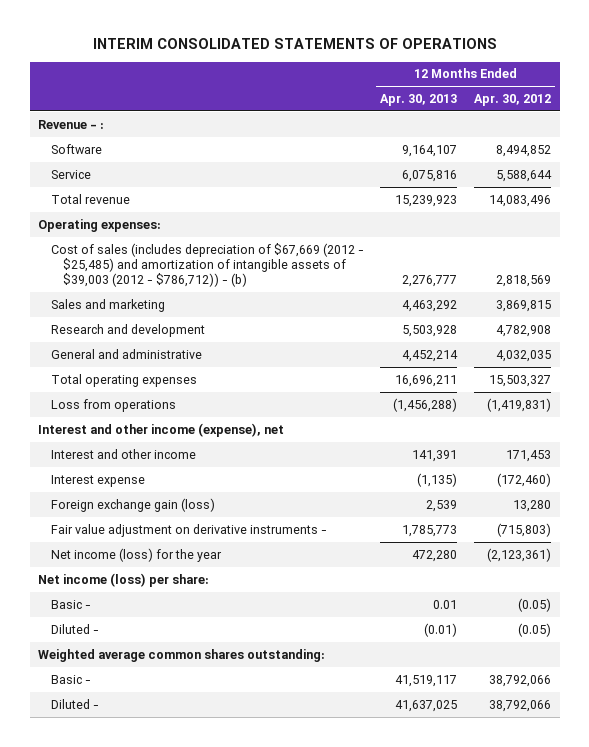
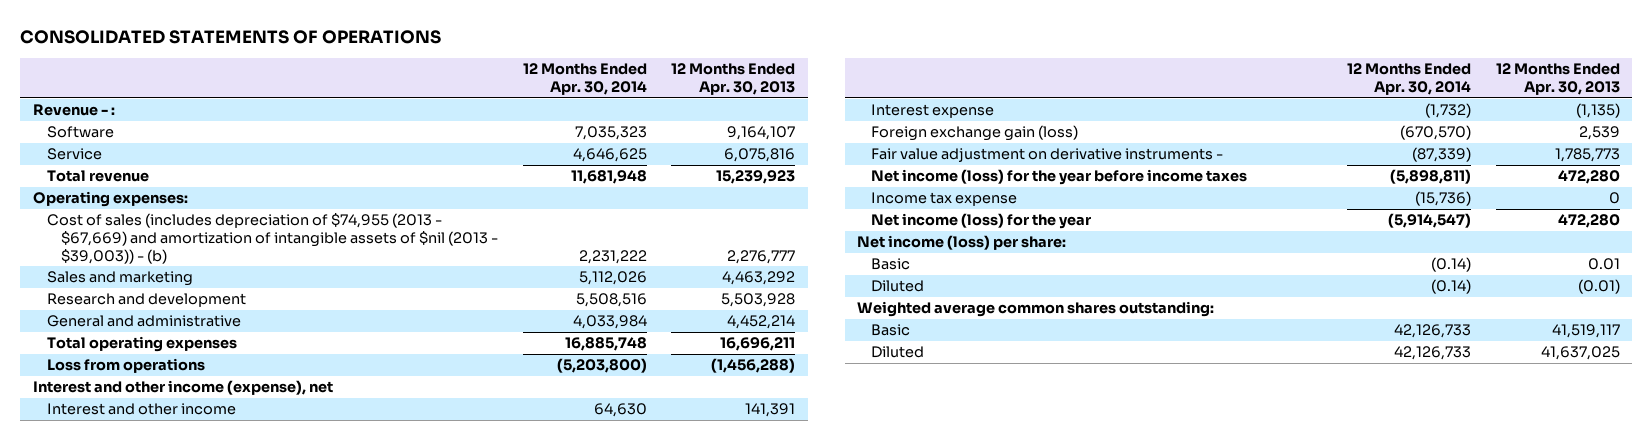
[92,38,497,50] INTERIM CONSOLIDATED STATEMENTS OF OPERATIONS -> [20,30,442,45] CONSOLIDATED STATEMENTS OF OPERATIONS
[474,93,552,106] Apr. 30, 2012 -> none
none -> [522,63,647,95] 12 Months Ended Apr. 30, 2014
[50,242,364,287] Cost of sales (includes depreciation of $67,669 (2012 - $25,485) and amortization of intangible assets of $39,003 (2012 - $786,712)) - (b) -> [46,213,498,264] Cost of sales (includes depreciation of $74,955 (2013 - $67,669) and amortization of intangible assets of $nil (2013 - $39,003)) - (b)
none -> [870,169,1247,186] Net income (loss) for the year before income taxes
none -> [870,192,1017,207] Income tax expense
[50,599,91,609] Basic - -> [870,258,910,271] Basic
[50,623,99,634] Diluted - -> [870,280,924,293] Diluted
[50,674,91,684] Basic - -> [870,324,910,337] Basic
[50,698,99,709] Diluted - -> [870,346,924,359] Diluted

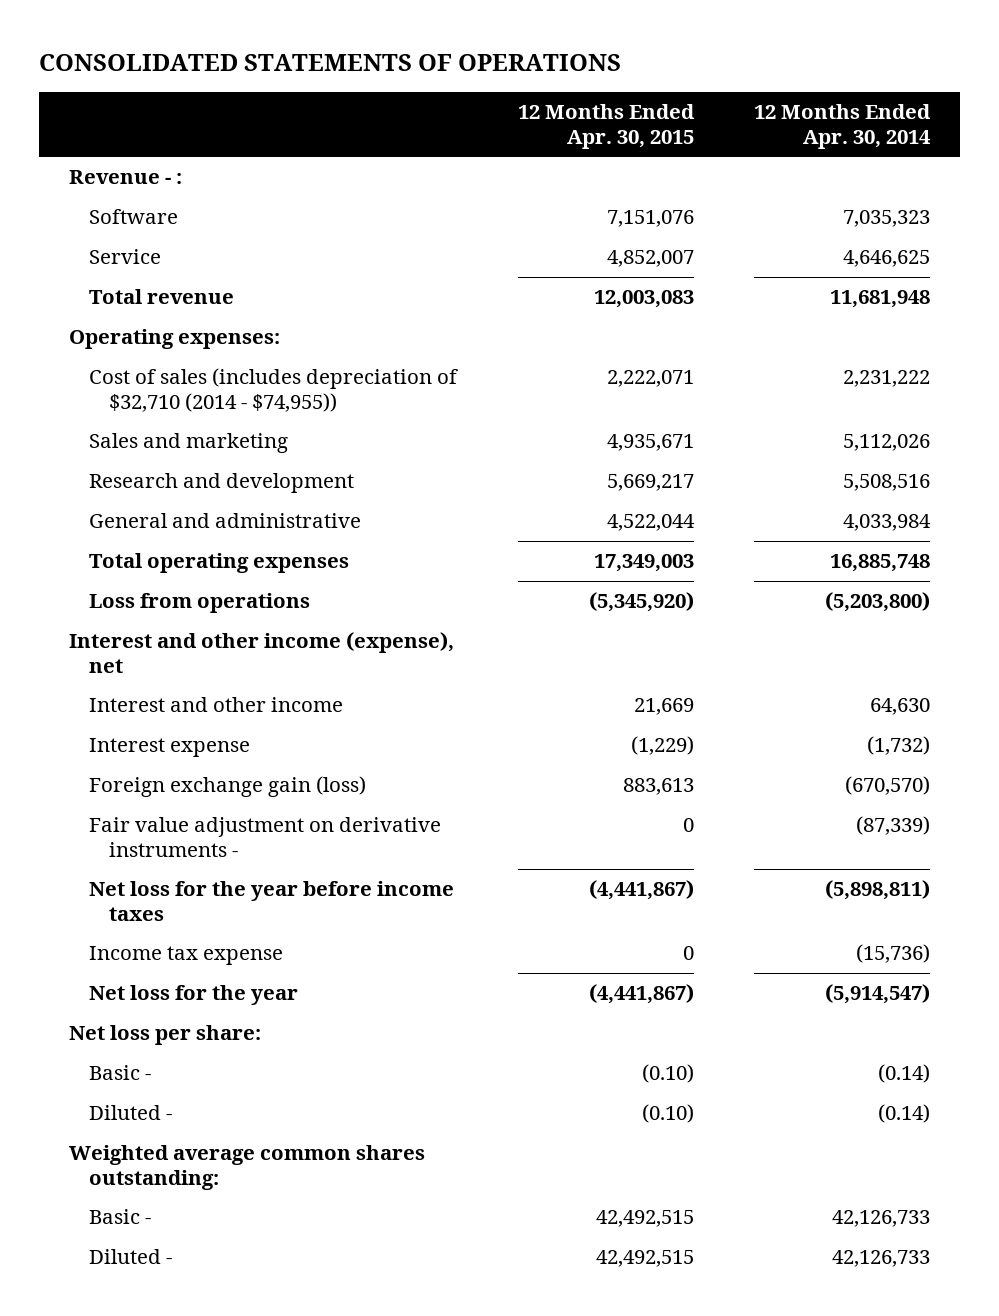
[671,63,796,95] 12 Months Ended Apr. 30, 2013 -> none
none -> [517,104,695,149] 12 Months Ended Apr. 30, 2015
[46,213,498,264] Cost of sales (includes depreciation of $74,955 (2013 - $67,669) and amortization of intangible assets of $nil (2013 - $39,003)) - (b) -> [89,368,459,412] Cost of sales (includes depreciation of $32,710 (2014 - $74,955))
[870,169,1247,186] Net income (loss) for the year before income taxes -> [89,881,455,921] Net loss for the year before income taxes
[870,213,1091,230] Net income (loss) for the year -> [89,985,299,1006] Net loss for the year
[856,235,1066,251] Net income (loss) per share: -> [69,1025,262,1046] Net loss per share:
[870,258,910,271] Basic -> [89,1065,152,1081] Basic -
[870,280,924,293] Diluted -> [89,1105,173,1121] Diluted -
[870,324,910,337] Basic -> [89,1209,152,1225] Basic -
[870,346,924,359] Diluted -> [89,1249,173,1265] Diluted -

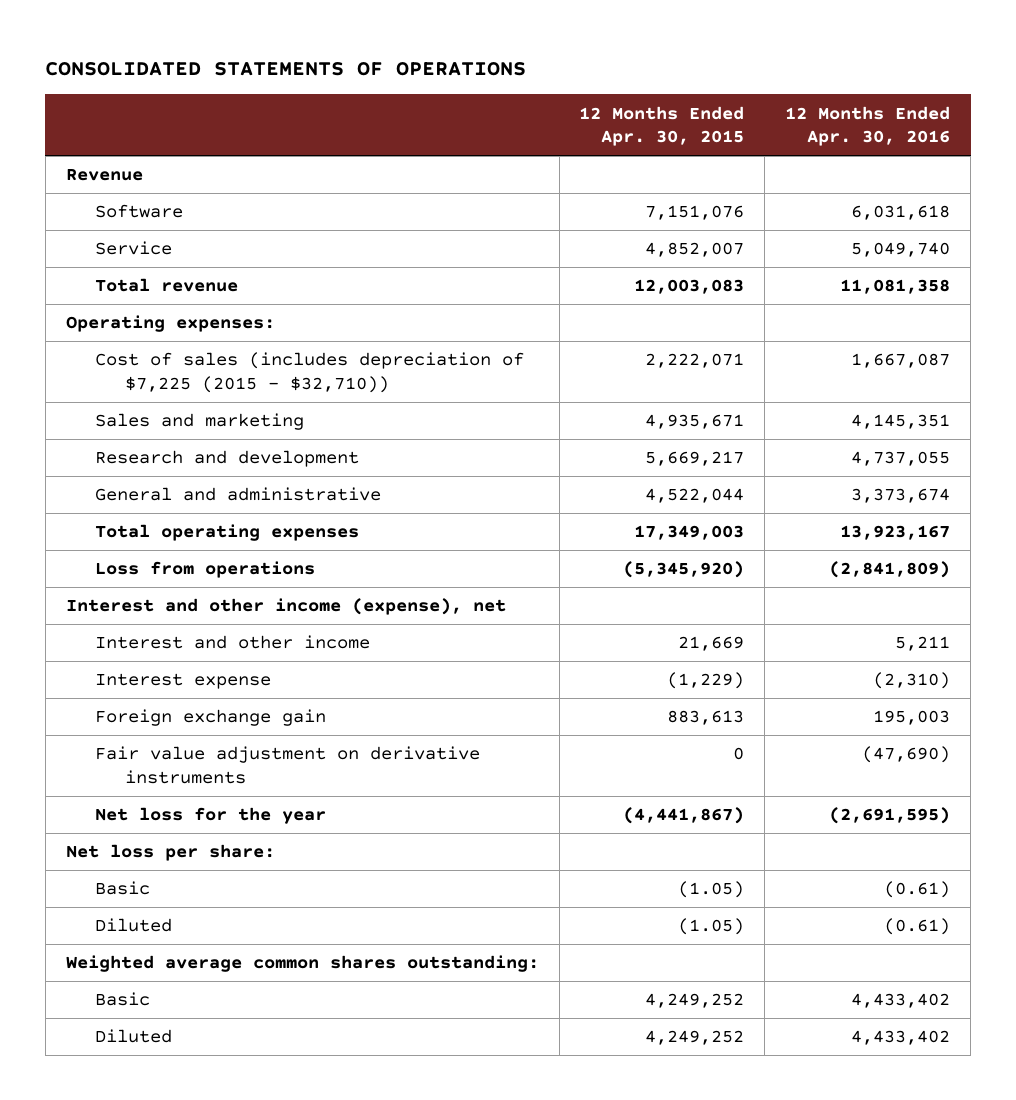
[753,104,931,149] 12 Months Ended Apr. 30, 2014 -> none
none -> [785,105,951,147] 12 Months Ended Apr. 30, 2016
[69,170,183,185] Revenue - : -> [65,169,143,182] Revenue
[89,368,459,412] Cost of sales (includes depreciation of $32,710 (2014 - $74,955)) -> [95,352,525,393] Cost of sales (includes depreciation of $7,225 (2015 - $32,710))
[89,881,455,921] Net loss for the year before income taxes -> none
[89,946,284,966] Income tax expense -> none
[89,776,367,798] Foreign exchange gain (loss) -> [95,709,327,727] Foreign exchange gain
[89,817,442,857] Fair value adjustment on derivative instruments - -> [95,746,481,784] Fair value adjustment on derivative instruments
[89,1065,152,1081] Basic - -> [95,881,151,896] Basic
[641,1064,694,1084] (0.10) -> [678,881,745,899] (1.05)
[89,1105,173,1121] Diluted - -> [95,918,173,933] Diluted
[641,1104,694,1124] (0.10) -> [678,918,745,936] (1.05)
[89,1209,152,1225] Basic - -> [95,992,151,1007] Basic
[595,1210,694,1228] 42,492,515 -> [645,993,745,1009] 4,249,252
[89,1249,173,1265] Diluted - -> [95,1029,173,1044] Diluted
[595,1250,694,1268] 42,492,515 -> [645,1030,745,1046] 4,249,252

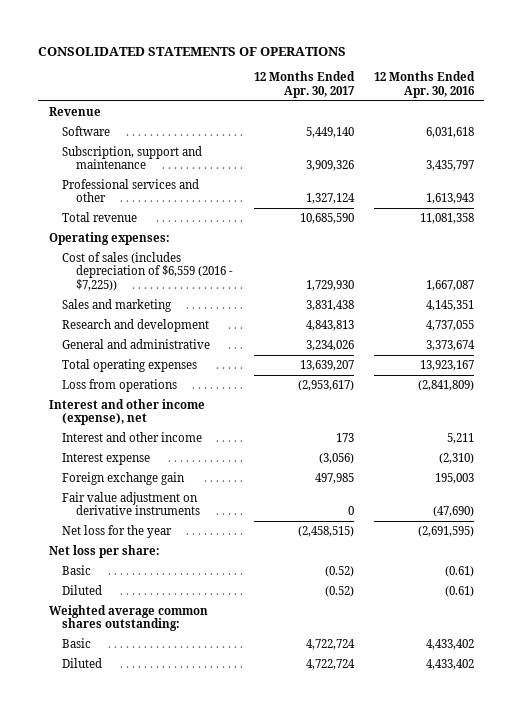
[579,105,745,147] 12 Months Ended Apr. 30, 2015 -> none
none -> [253,71,355,98] 12 Months Ended Apr. 30, 2017
[95,241,173,256] Service -> none
none -> [62,146,203,170] Subscription, support and maintenance
none -> [62,179,200,203] Professional services and other
[95,352,525,393] Cost of sales (includes depreciation of $7,225 (2015 - $32,710)) -> [62,252,234,291] Cost of sales (includes depreciation of $6,559 (2016 - $7,225))

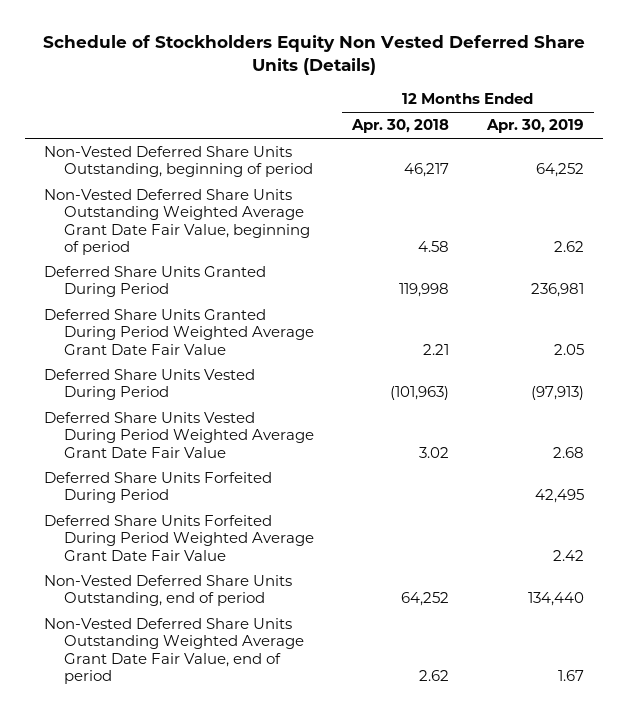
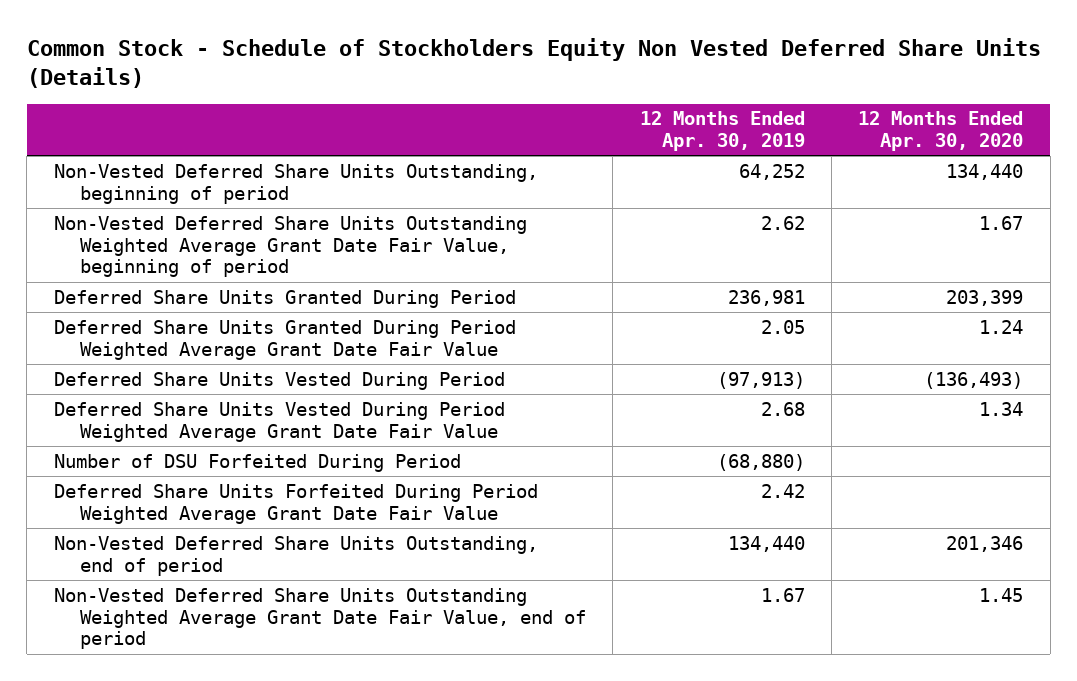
[43,35,586,76] Schedule of Stockholders Equity Non Vested Deferred Share Units (Details) -> [26,37,1041,88] Common Stock - Schedule of Stockholders Equity Non Vested Deferred Share Units (Details)
[351,119,450,134] Apr. 30, 2018 -> none
none -> [858,111,1024,152] 12 Months Ended Apr. 30, 2020
[44,472,273,504] Deferred Share Units Forfeited During Period -> [53,453,461,472] Number of DSU Forfeited During Period
[535,489,585,504] 42,495 -> [716,453,805,471] (68,880)

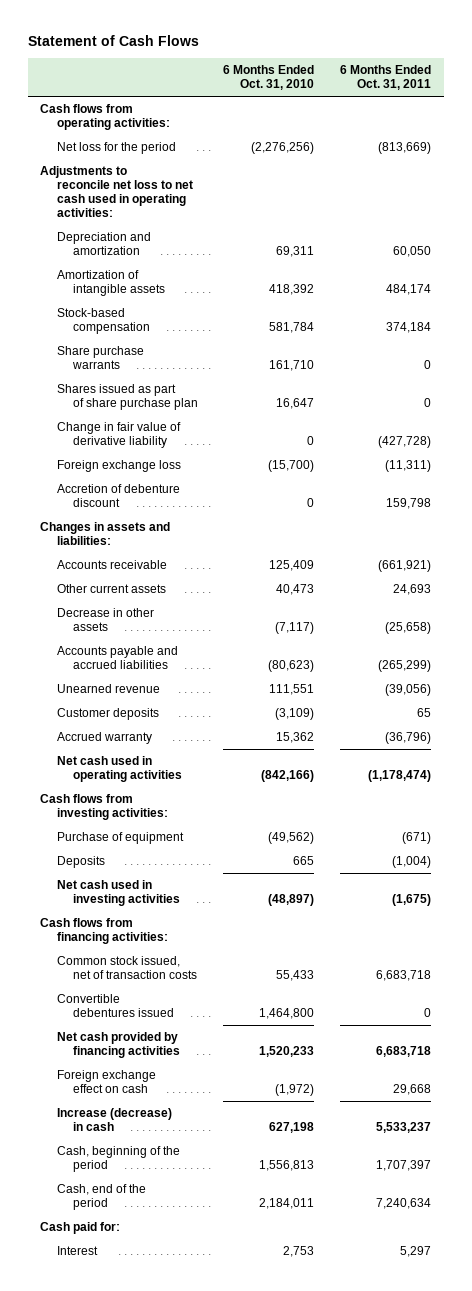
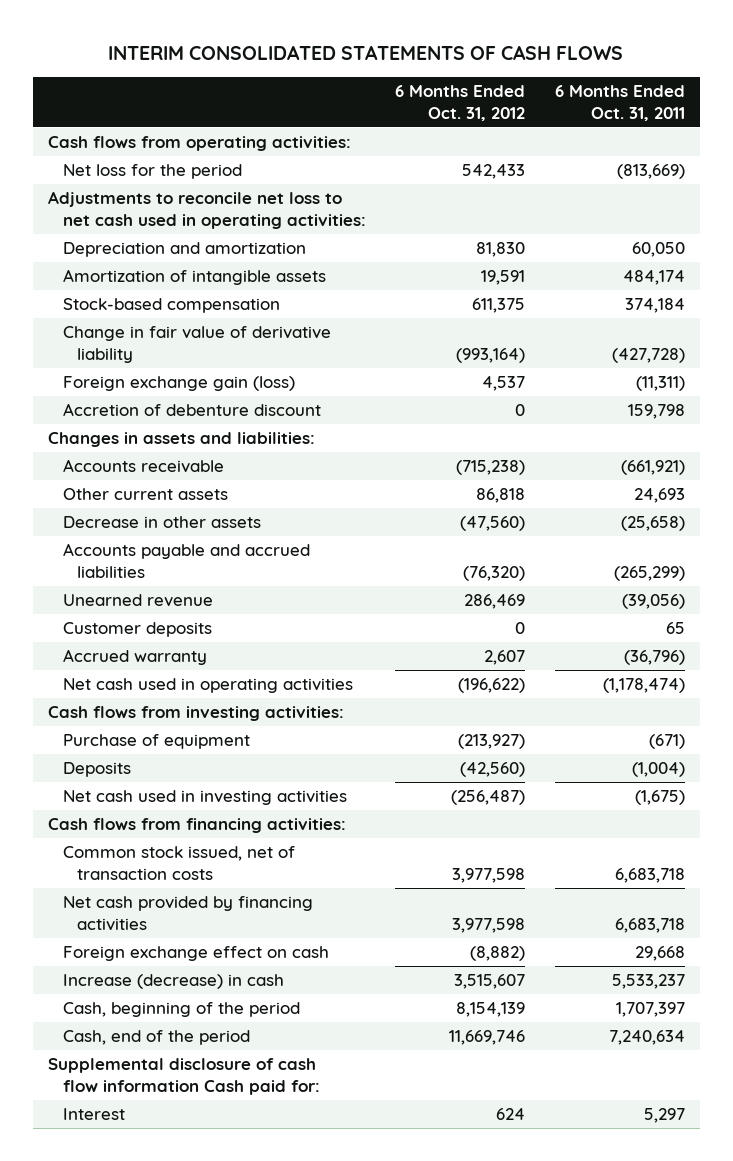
[27,35,199,47] Statement of Cash Flows -> [108,44,624,60] INTERIM CONSOLIDATED STATEMENTS OF CASH FLOWS
[223,65,315,91] 6 Months Ended Oct. 31, 2010 -> none
none -> [395,84,526,121] 6 Months Ended Oct. 31, 2012
[56,345,144,370] Share purchase warrants -> none
[56,383,198,411] Shares issued as part of share purchase plan -> none
[56,459,181,472] Foreign exchange loss -> [62,376,295,392] Foreign exchange gain (loss)
[56,993,174,1018] Convertible debentures issued -> none
[40,1221,121,1234] Cash paid for: -> [48,1058,320,1095] Supplemental disclosure of cash flow information Cash paid for:

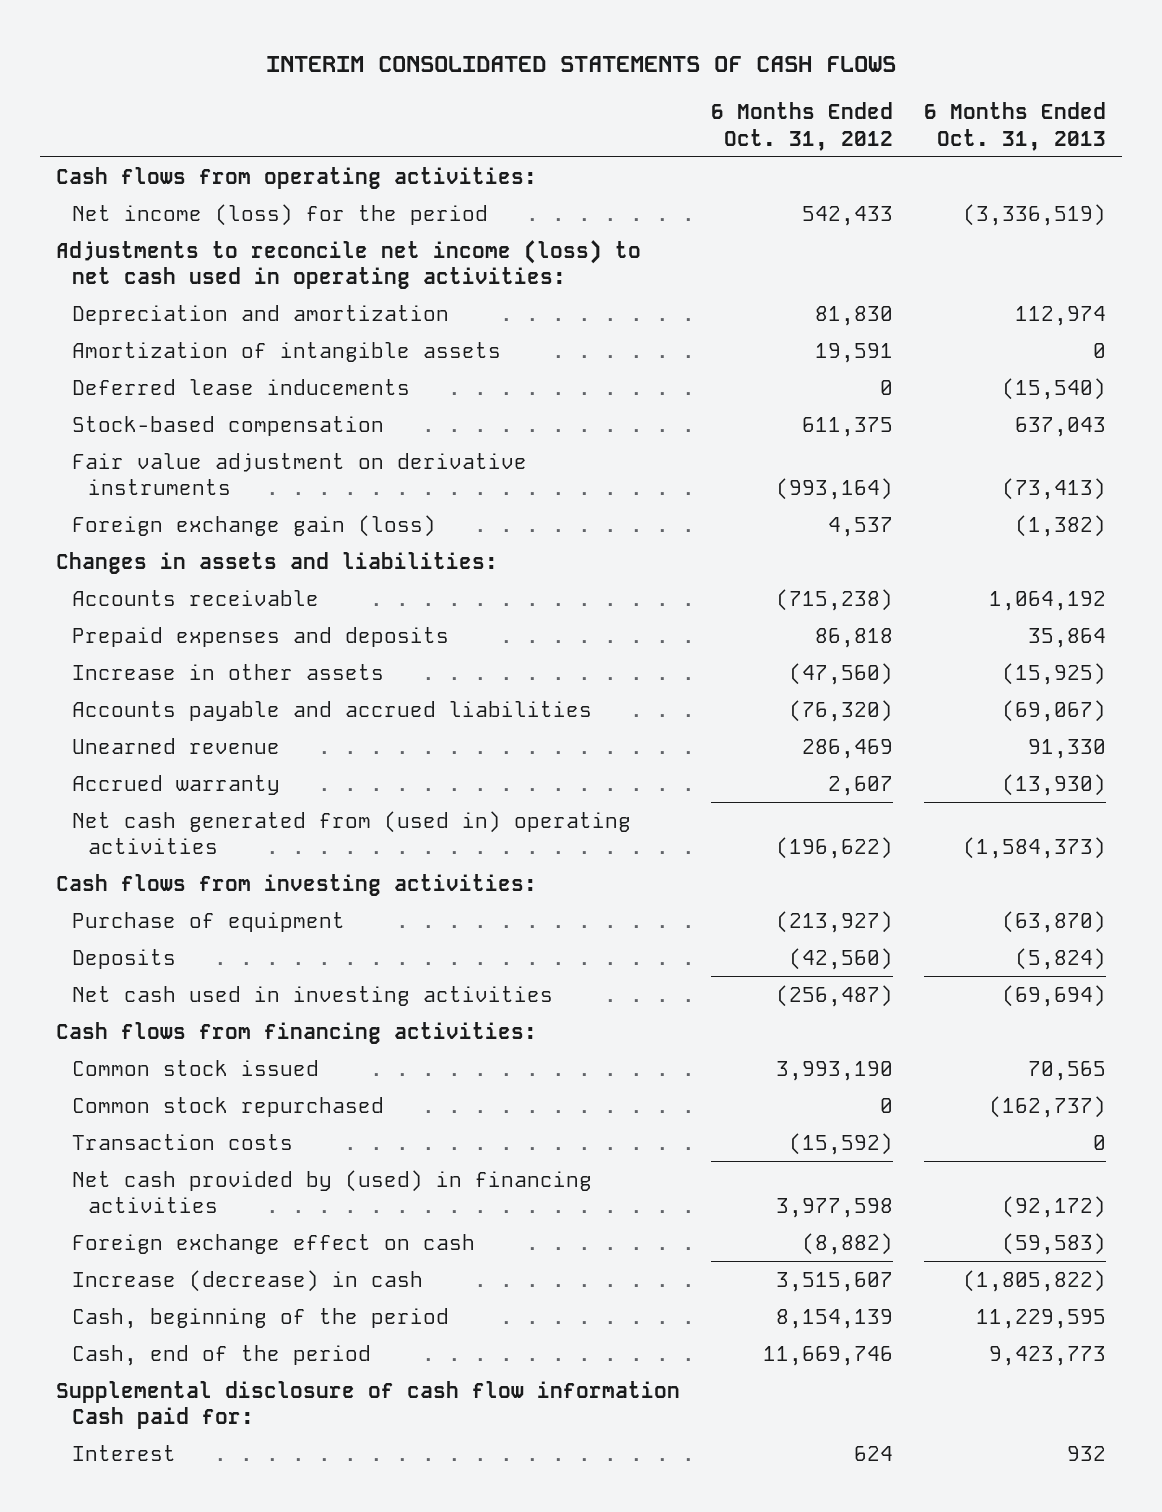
[554,84,685,121] 6 Months Ended Oct. 31, 2011 -> none
none -> [924,101,1107,151] 6 Months Ended Oct. 31, 2013
[62,164,242,180] Net loss for the period -> [71,203,488,226] Net income (loss) for the period
[48,191,366,229] Adjustments to reconcile net loss to net cash used in operating activities: -> [55,239,641,290] Adjustments to reconcile net income (loss) to net cash used in operating activities:
none -> [71,378,410,395] Deferred lease inducements
[62,326,331,363] Change in fair value of derivative liability -> [71,452,527,496] Fair value adjustment on derivative instruments
[62,403,321,417] Accretion of debenture discount -> none
[62,488,228,501] Other current assets -> [71,626,449,647] Prepaid expenses and deposits
[62,516,261,529] Decrease in other assets -> [71,663,384,680] Increase in other assets
[62,622,212,638] Customer deposits -> none
[62,678,353,694] Net cash used in operating activities -> [71,810,631,855] Net cash generated from (used in) operating activities
[62,846,295,880] Common stock issued, net of transaction costs -> [71,1059,319,1076] Common stock issued
[452,867,526,883] 3,977,598 -> [775,1060,893,1081] 3,993,190
none -> [71,1096,384,1117] Common stock repurchased
none -> [71,1133,293,1150] Transaction costs
[62,896,313,931] Net cash provided by financing activities -> [71,1169,592,1214] Net cash provided by (used) in financing activities

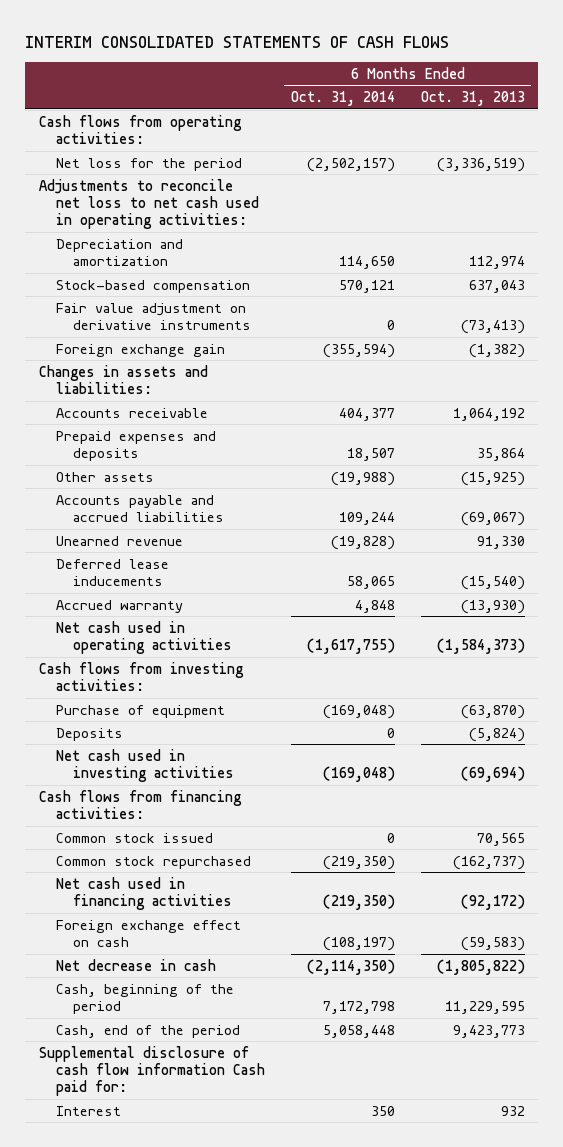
[710,101,893,151] 6 Months Ended Oct. 31, 2012 -> none
none -> [290,91,395,107] Oct. 31, 2014
[71,203,488,226] Net income (loss) for the period -> [55,157,242,171] Net loss for the period
[55,239,641,290] Adjustments to reconcile net income (loss) to net cash used in operating activities: -> [38,178,259,230] Adjustments to reconcile net loss to net cash used in operating activities:
[71,341,501,362] Amortization of intangible assets -> none
[71,514,436,537] Foreign exchange gain (loss) -> [55,343,225,357] Foreign exchange gain
[71,663,384,680] Increase in other assets -> [55,471,154,482] Other assets
[71,378,410,395] Deferred lease inducements -> [55,558,169,586] Deferred lease inducements
[71,810,631,855] Net cash generated from (used in) operating activities -> [55,620,232,654] Net cash used in operating activities
[71,1133,293,1150] Transaction costs -> none
[71,1169,592,1214] Net cash provided by (used) in financing activities -> [55,876,232,910] Net cash used in financing activities
[71,1269,423,1292] Increase (decrease) in cash -> [55,958,216,971] Net decrease in cash

